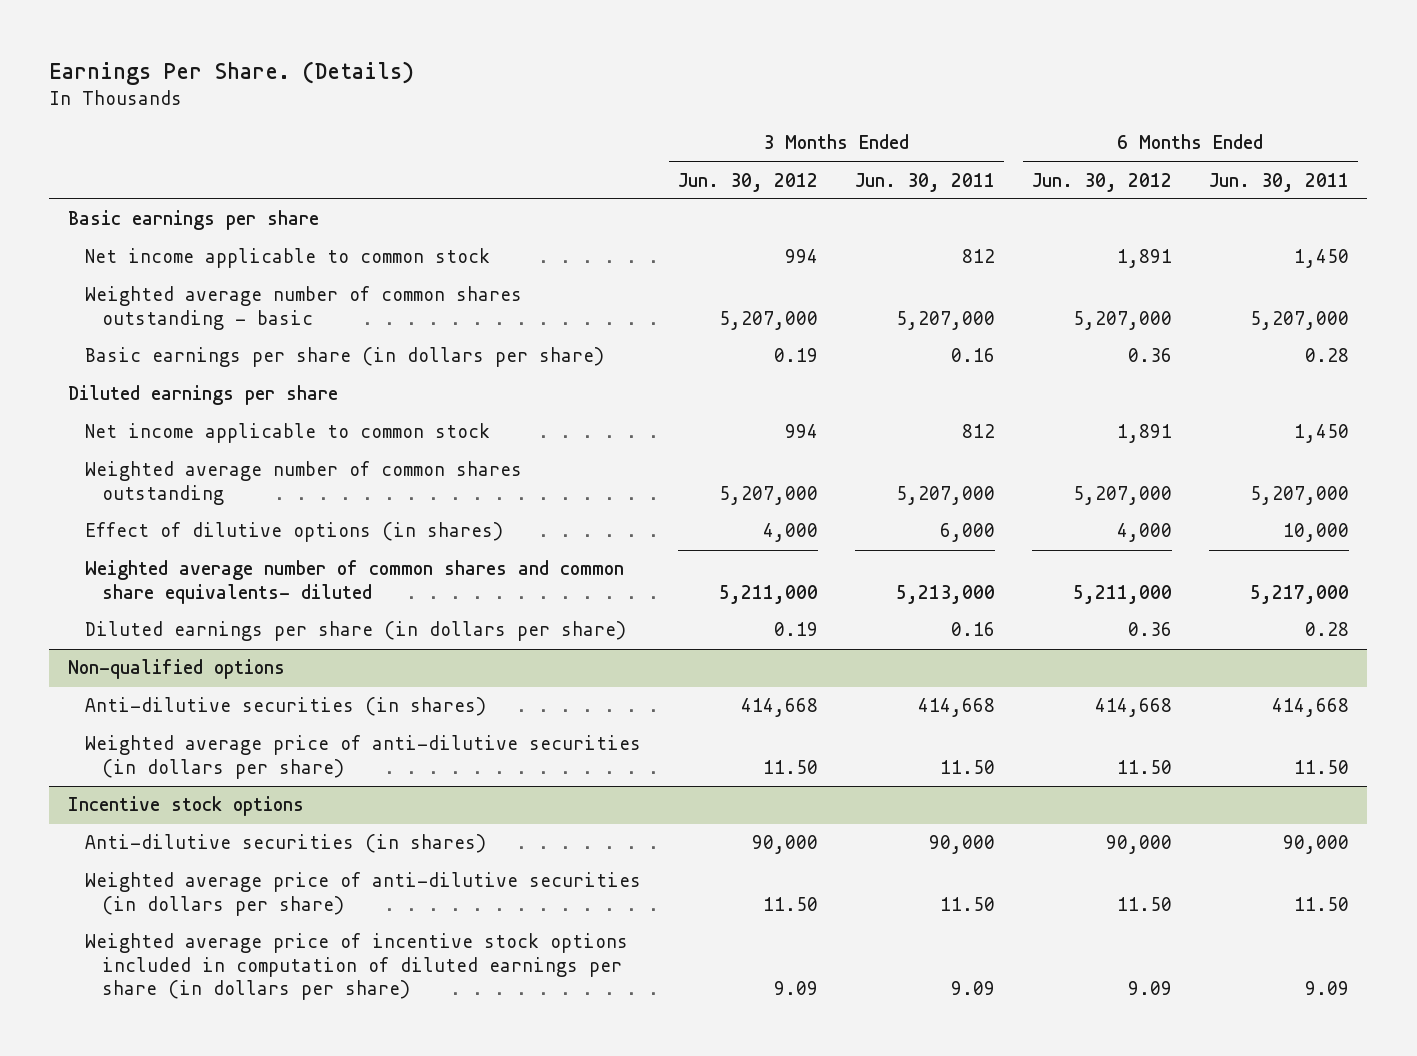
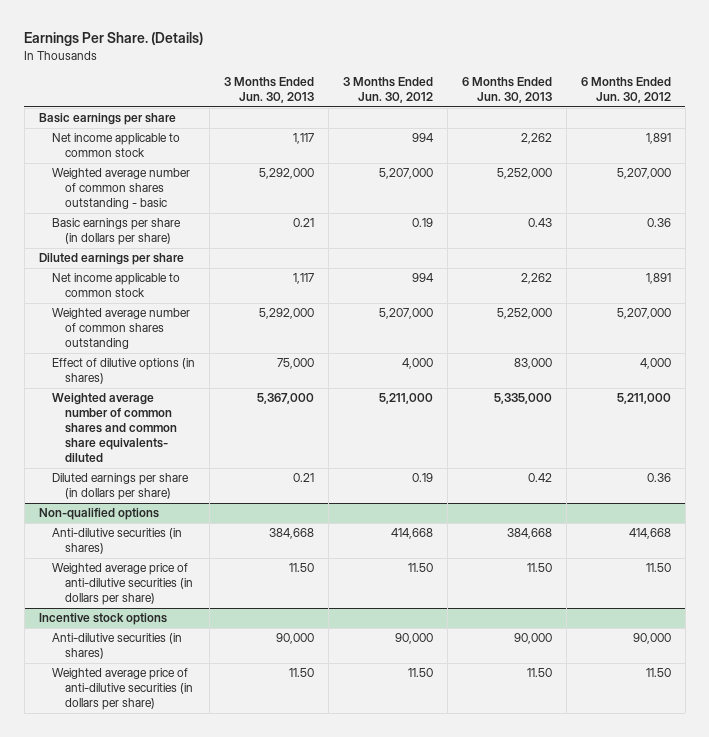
[854,172,995,192] Jun. 30, 2011 -> none
[1208,172,1349,192] Jun. 30, 2011 -> none
none -> [223,77,314,104] 3 Months Ended Jun. 30, 2013
none -> [461,77,552,104] 6 Months Ended Jun. 30, 2013
[84,933,628,1000] Weighted average price of incentive stock options included in computation of diluted earnings per share (in dollars per share) -> none

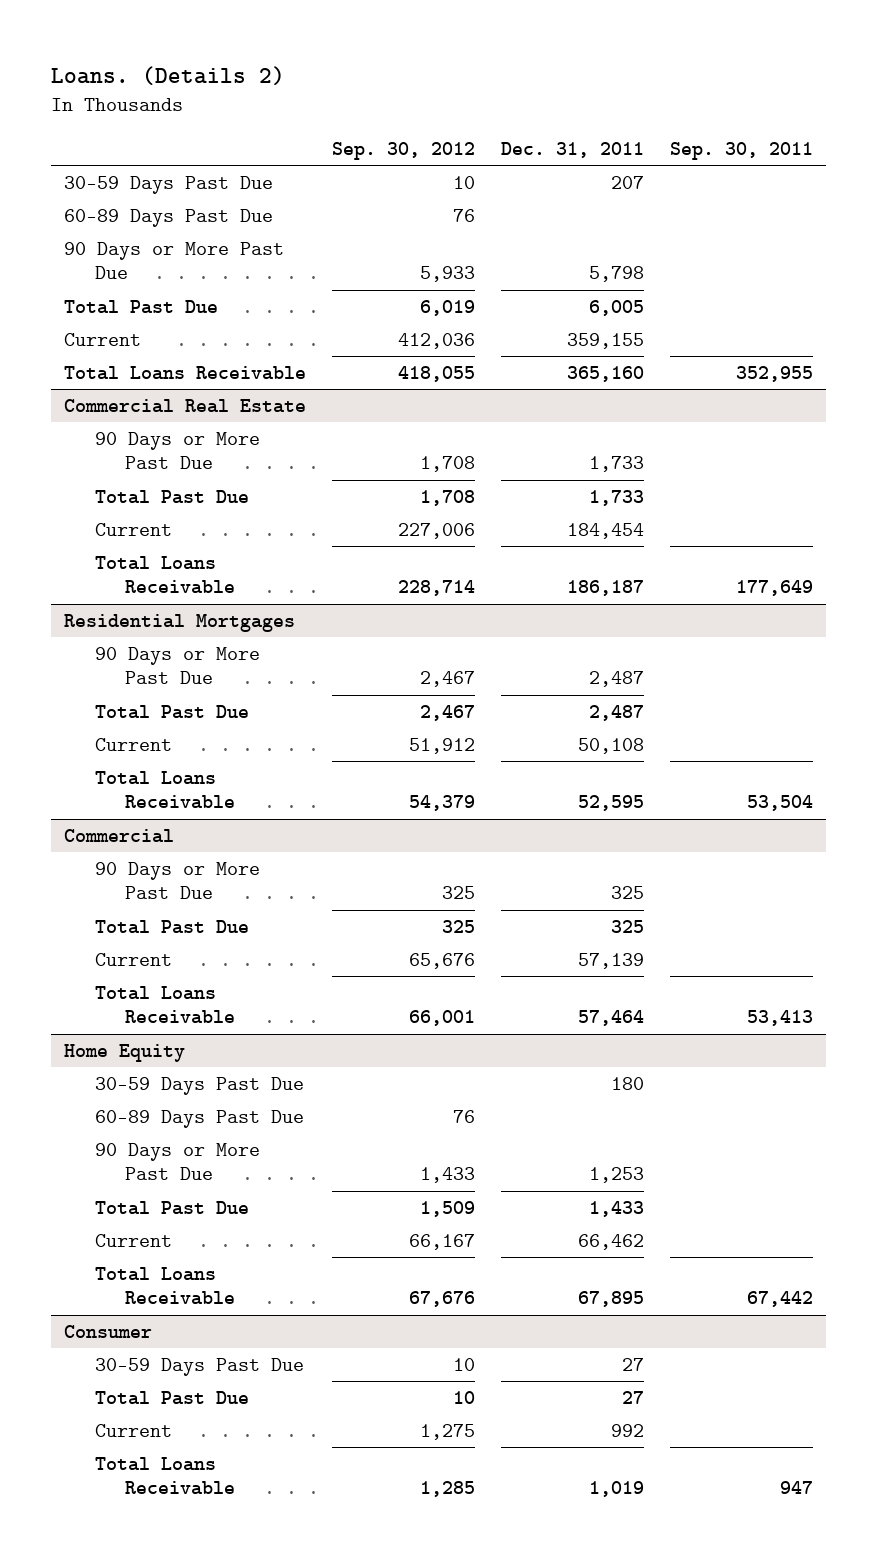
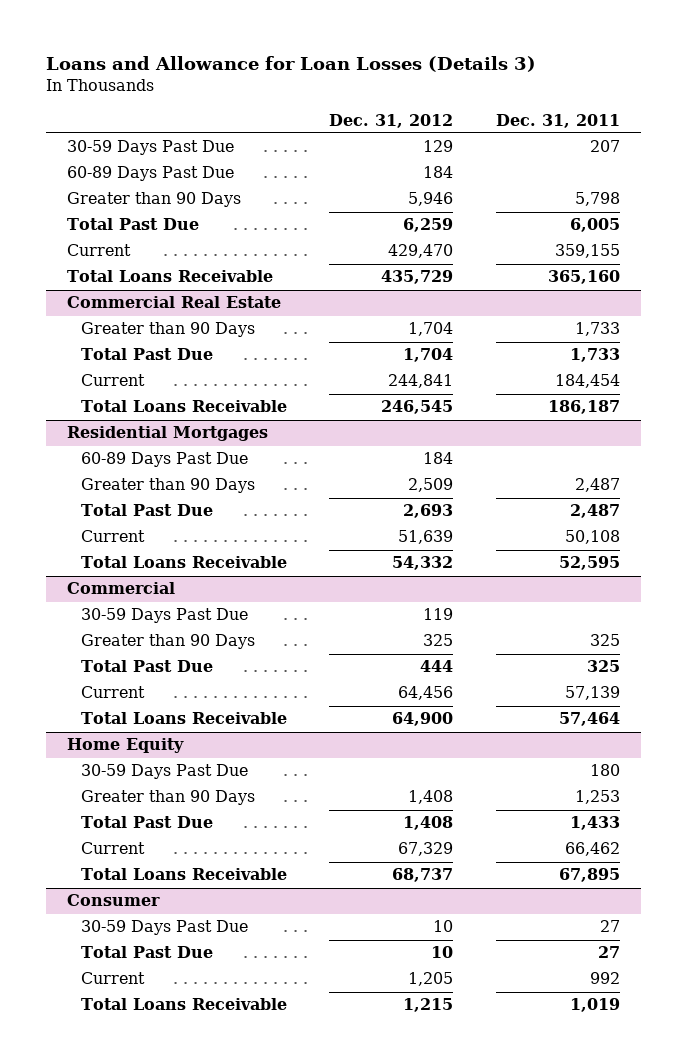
[51,66,286,86] Loans. (Details 2) -> [46,56,537,73] Loans and Allowance for Loan Losses (Details 3)
[331,141,475,160] Sep. 30, 2012 -> none
[669,141,813,160] Sep. 30, 2011 -> none
none -> [329,113,454,128] Dec. 31, 2012
[64,242,285,280] 90 Days or More Past Due -> [67,192,242,208] Greater than 90 Days
[94,432,260,470] 90 Days or More Past Due -> [80,322,255,338] Greater than 90 Days
none -> [80,452,248,468] 60-89 Days Past Due
[94,647,260,685] 90 Days or More Past Due -> [80,478,255,494] Greater than 90 Days
none -> [80,608,248,624] 30-59 Days Past Due
[94,862,260,900] 90 Days or More Past Due -> [80,634,255,650] Greater than 90 Days
[94,1110,304,1129] 60-89 Days Past Due -> none
[94,1143,260,1181] 90 Days or More Past Due -> [80,790,255,806] Greater than 90 Days

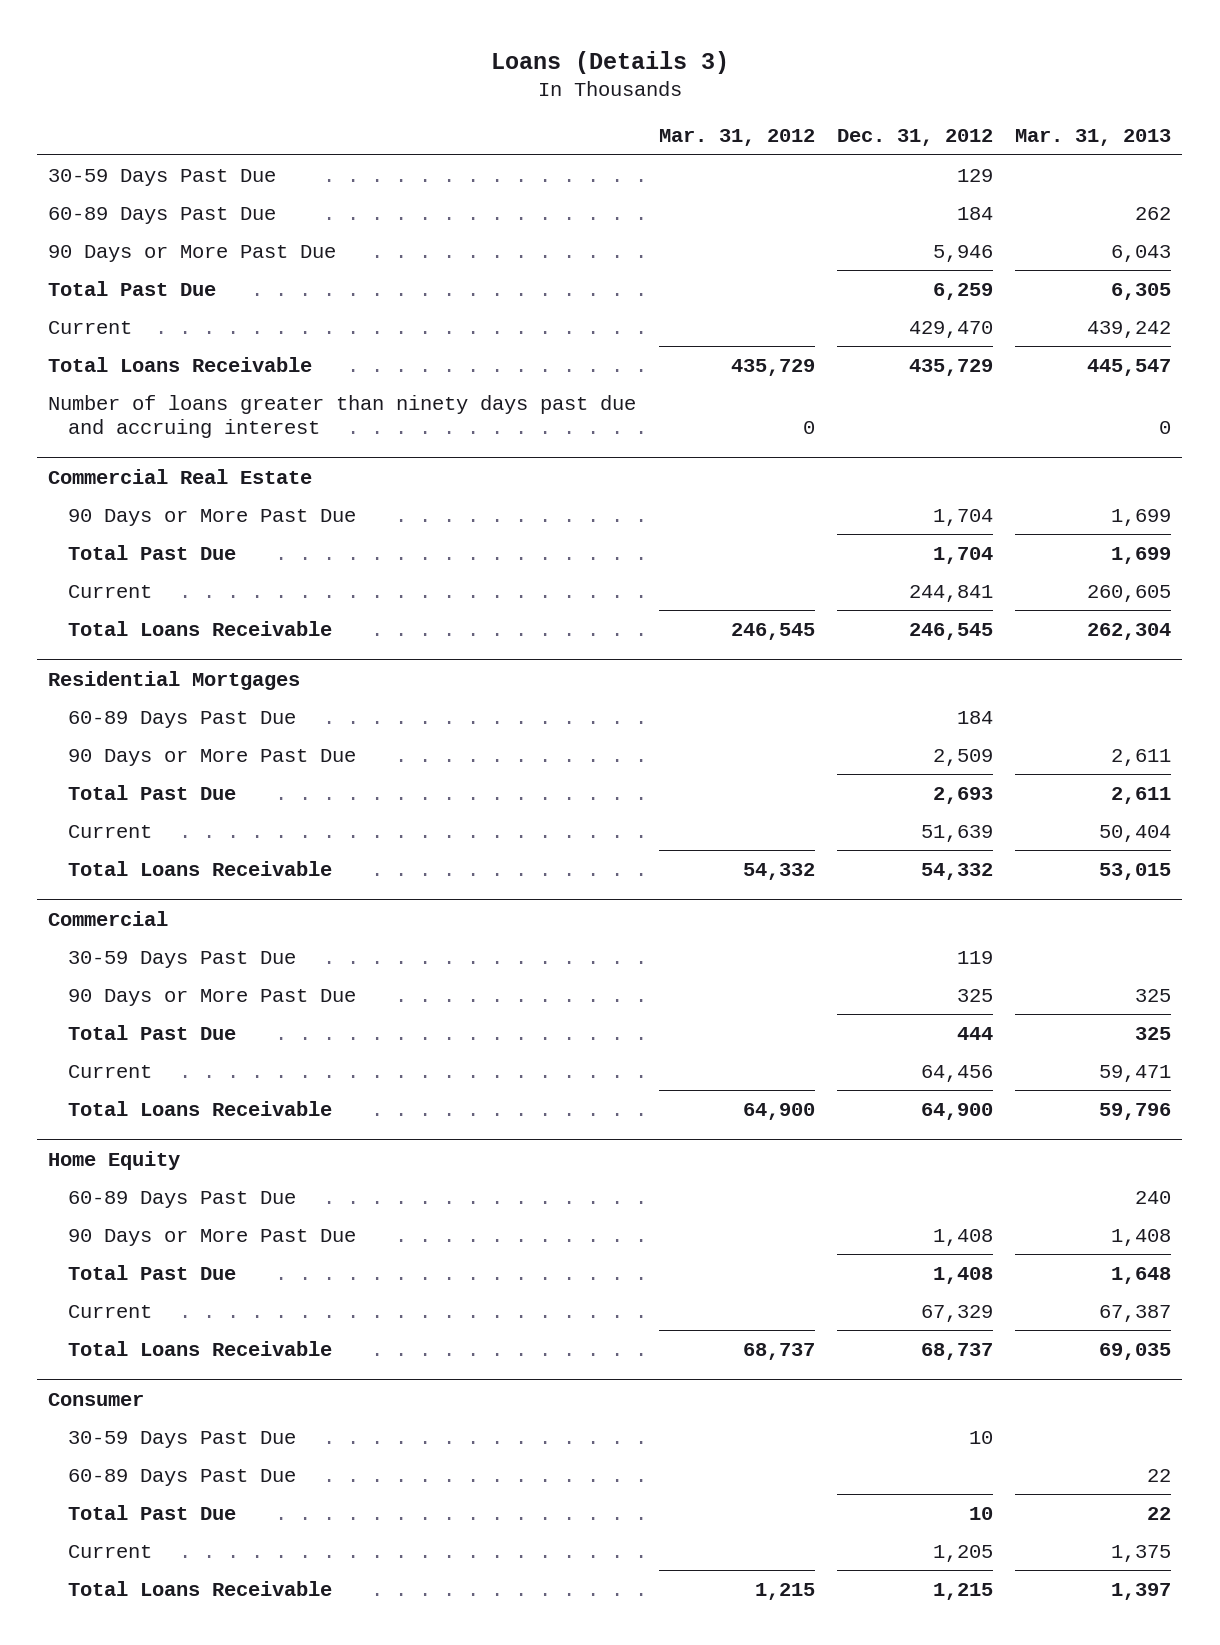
[46,56,537,73] Loans and Allowance for Loan Losses (Details 3) -> [490,50,729,74] Loans (Details 3)
[496,113,621,128] Dec. 31, 2011 -> none
none -> [658,129,815,147] Mar. 31, 2012
none -> [1015,129,1172,147] Mar. 31, 2013
[67,192,242,208] Greater than 90 Days -> [48,244,337,262] 90 Days or More Past Due
none -> [48,394,637,438] Number of loans greater than ninety days past due and accruing interest
[80,322,255,338] Greater than 90 Days -> [67,508,356,526] 90 Days or More Past Due
[80,478,255,494] Greater than 90 Days -> [67,748,356,766] 90 Days or More Past Due
[80,634,255,650] Greater than 90 Days -> [67,988,356,1006] 90 Days or More Past Due
[80,764,248,780] 30-59 Days Past Due -> none
none -> [67,1190,296,1208] 60-89 Days Past Due
[80,790,255,806] Greater than 90 Days -> [67,1228,356,1246] 90 Days or More Past Due
none -> [67,1468,296,1486] 60-89 Days Past Due

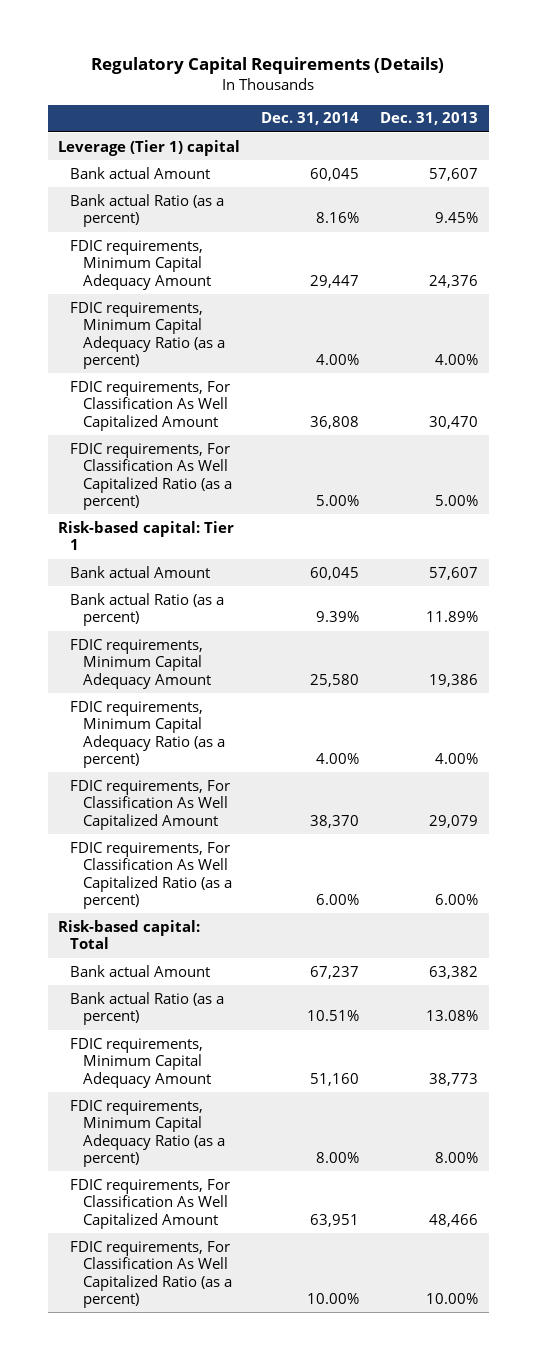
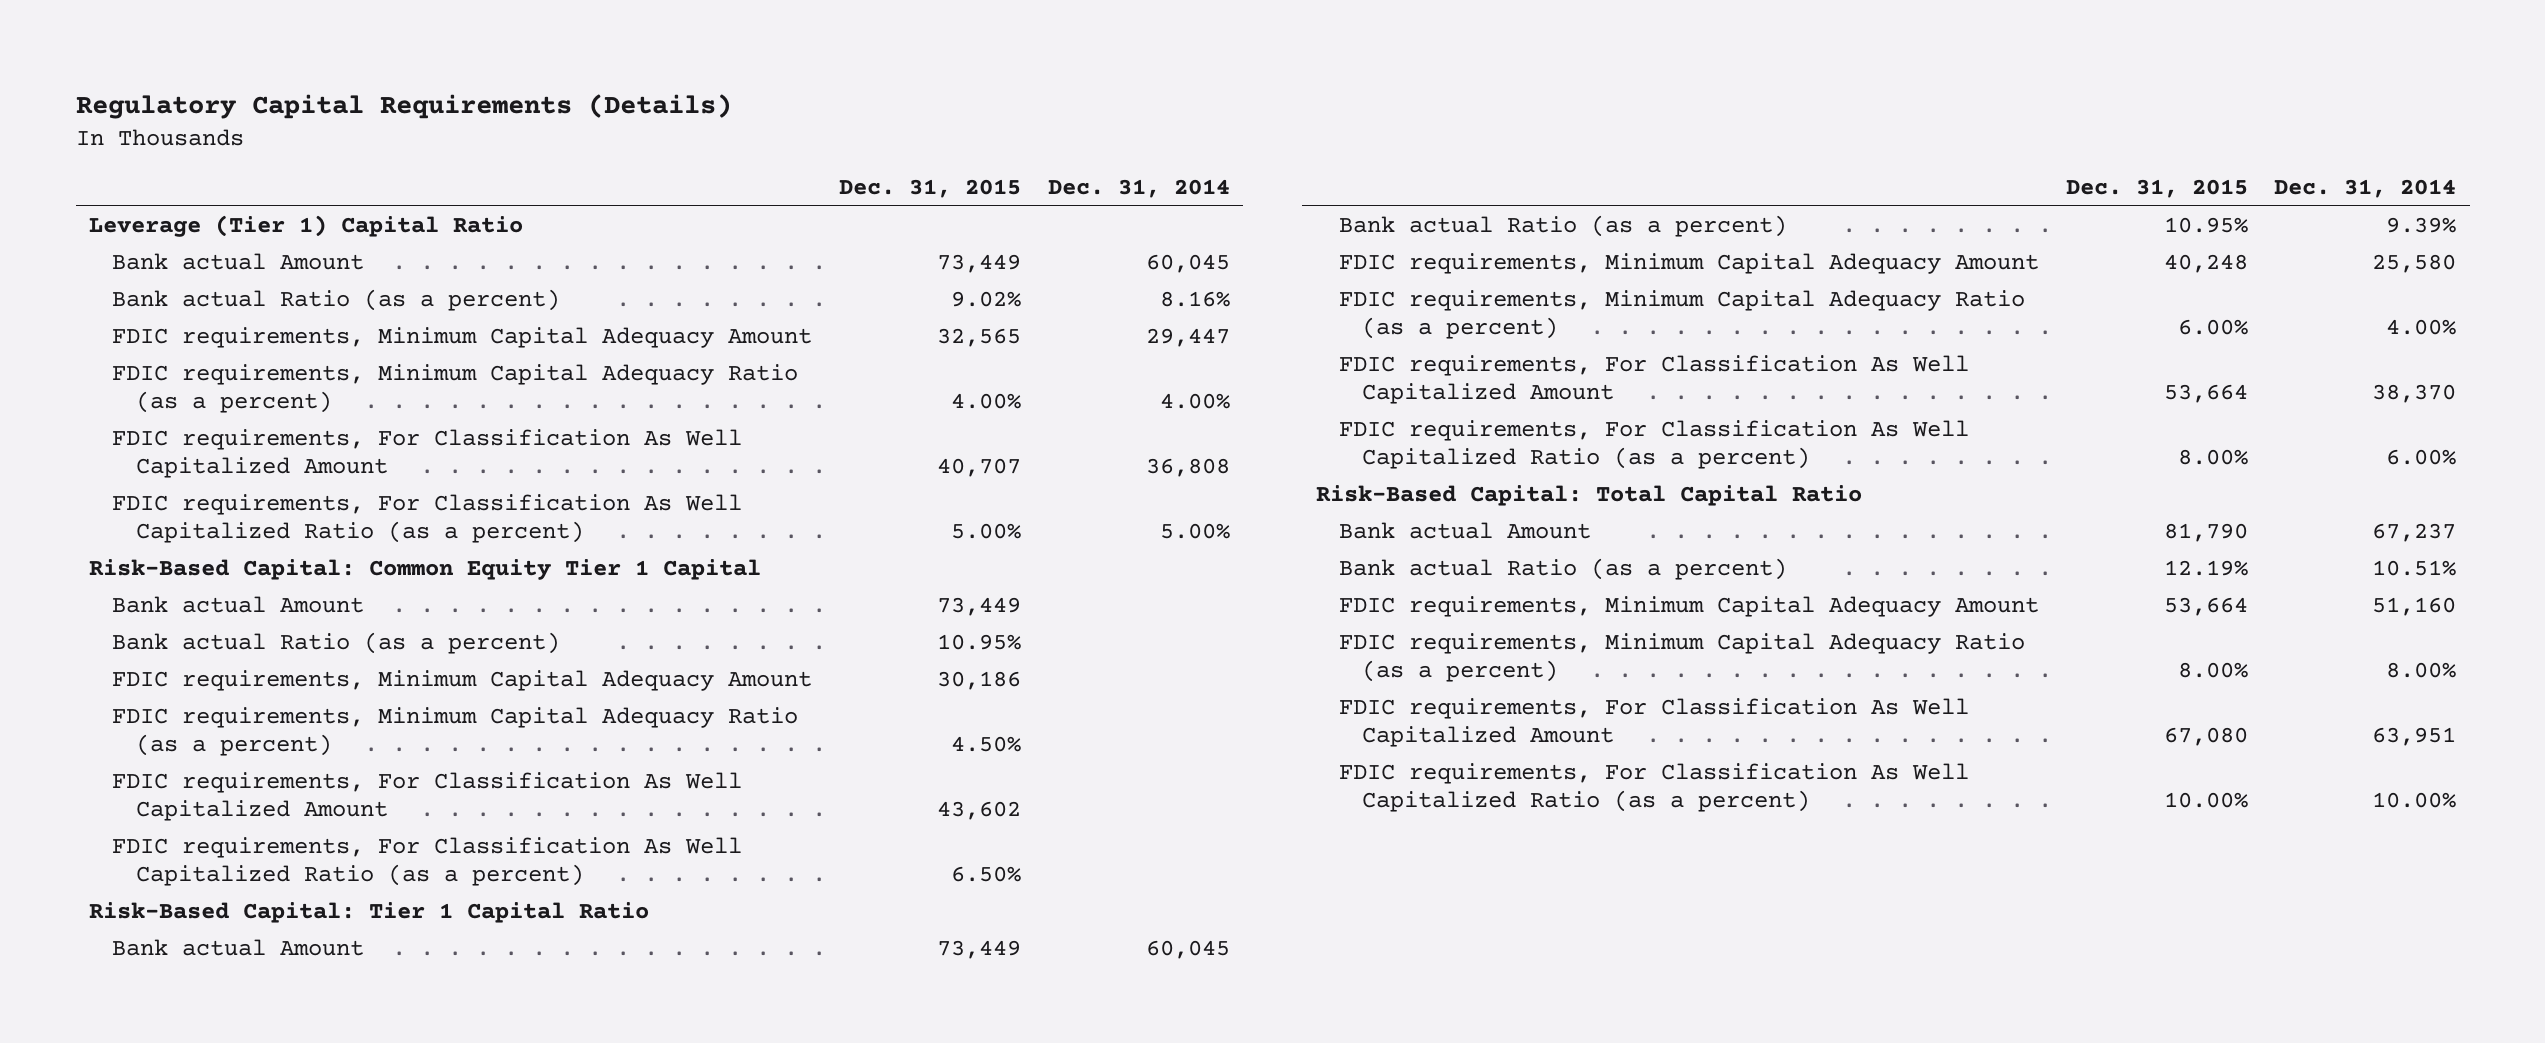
[380,112,479,126] Dec. 31, 2013 -> none
none -> [839,179,1022,199] Dec. 31, 2015
[58,139,241,156] Leverage (Tier 1) capital -> [89,215,524,238] Leverage (Tier 1) Capital Ratio
none -> [89,559,762,581] Risk-Based Capital: Common Equity Tier 1 Capital
none -> [112,596,365,614] Bank actual Amount
none -> [112,632,561,655] Bank actual Ratio (as a percent)
none -> [112,670,813,692] FDIC requirements, Minimum Capital Adequacy Amount
none -> [112,707,799,757] FDIC requirements, Minimum Capital Adequacy Ratio (as a percent)
none -> [112,772,743,822] FDIC requirements, For Classification As Well Capitalized Amount
none -> [112,837,743,887] FDIC requirements, For Classification As Well Capitalized Ratio (as a percent)
[58,520,235,551] Risk-based capital: Tier 1 -> [89,902,650,924] Risk-Based Capital: Tier 1 Capital Ratio
[58,919,201,950] Risk-based capital: Total -> [1315,485,1862,507] Risk-Based Capital: Total Capital Ratio

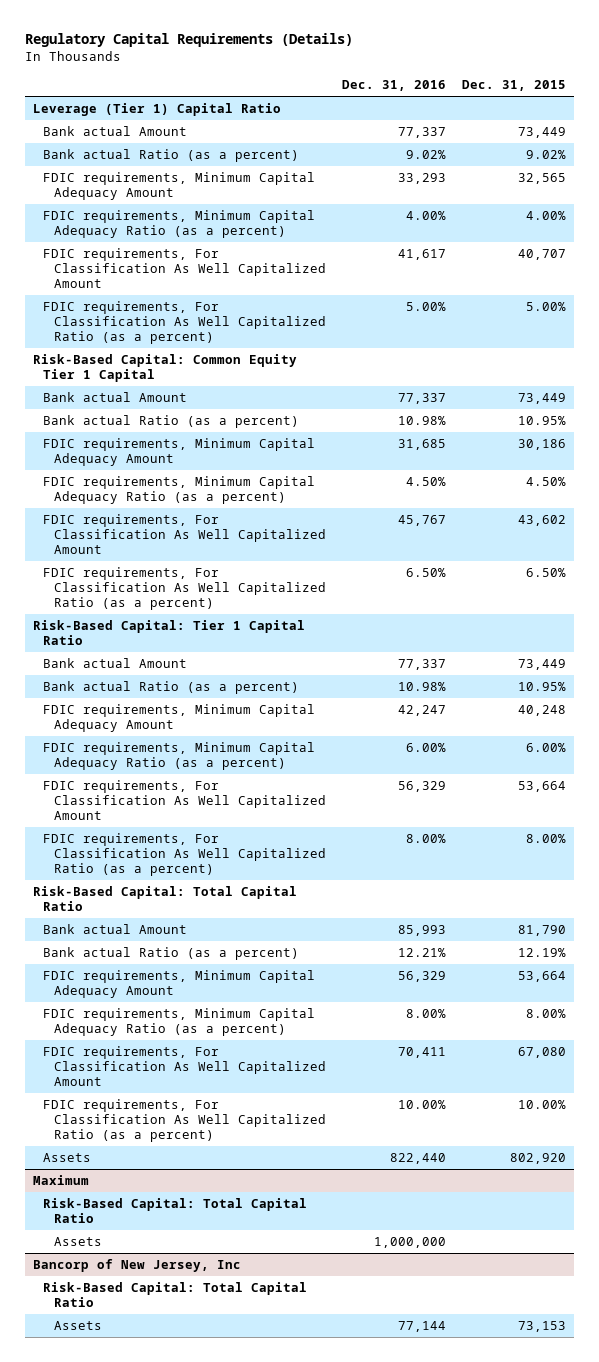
[1047,179,1230,199] Dec. 31, 2014 -> none
none -> [341,80,446,92] Dec. 31, 2016
none -> [43,1153,92,1163] Assets
none -> [33,1175,90,1186] Maximum
none -> [43,1198,308,1224] Risk-Based Capital: Total Capital Ratio
none -> [53,1237,102,1247] Assets
none -> [33,1259,242,1273] Bancorp of New Jersey, Inc
none -> [43,1282,308,1308] Risk-Based Capital: Total Capital Ratio
none -> [53,1321,102,1331] Assets

